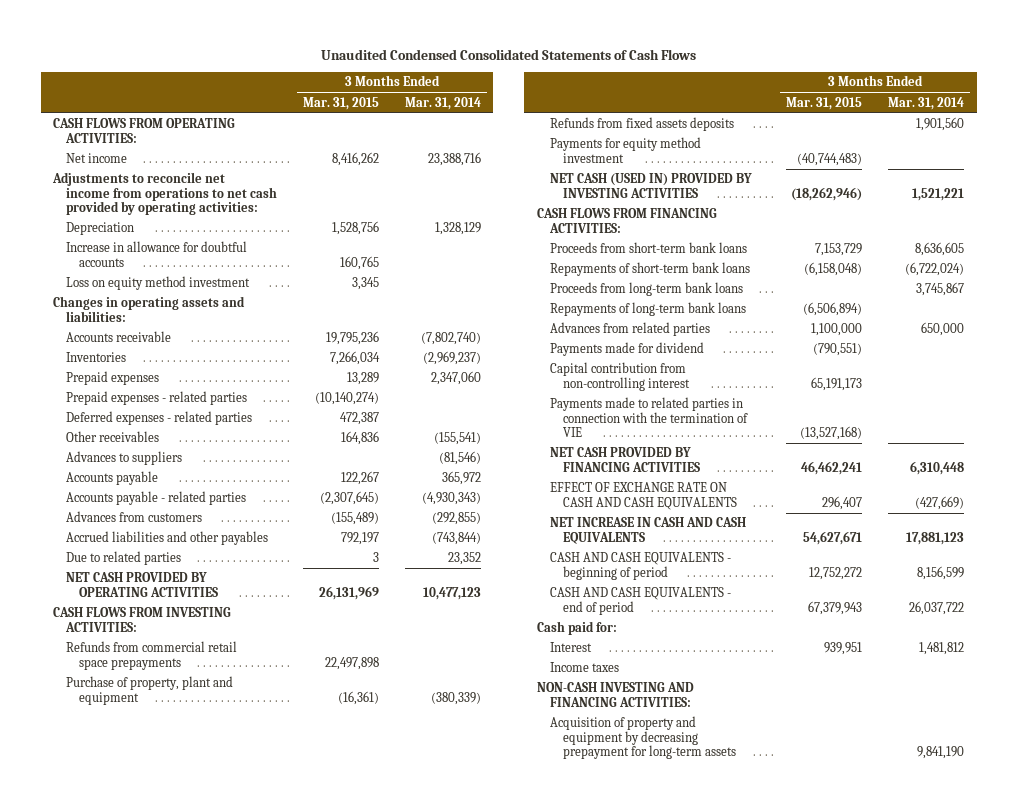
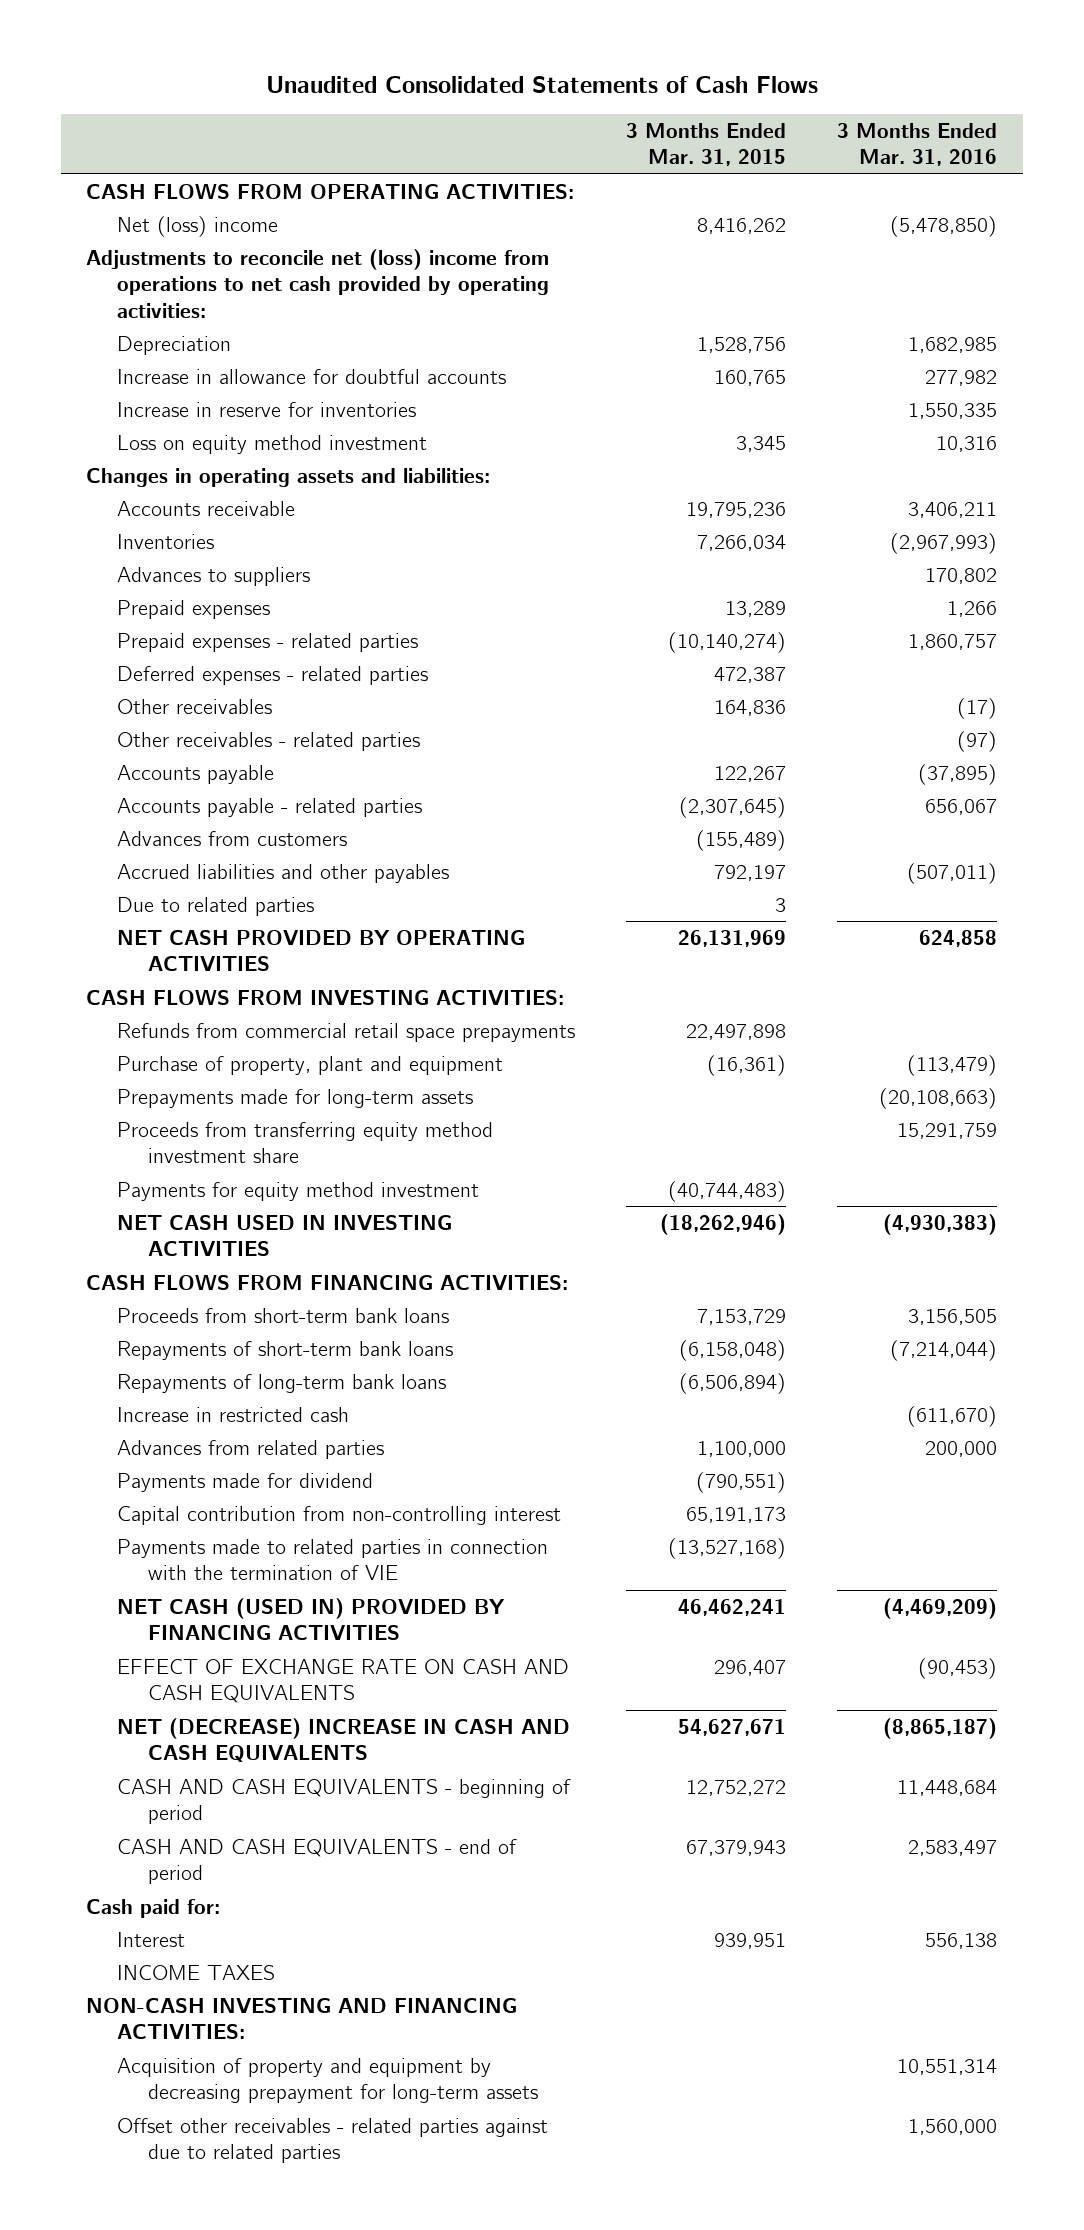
[320,48,696,60] Unaudited Condensed Consolidated Statements of Cash Flows -> [265,76,818,94] Unaudited Consolidated Statements of Cash Flows
[404,96,481,110] Mar. 31, 2014 -> none
none -> [837,122,998,167] 3 Months Ended Mar. 31, 2016
[66,153,128,164] Net income -> [117,215,279,237] Net (loss) income
[52,172,278,216] Adjustments to reconcile net income from operations to net cash provided by operating activities: -> [86,248,550,318] Adjustments to reconcile net (loss) income from operations to net cash provided by operating activities:
none -> [117,401,417,417] Increase in reserve for inventories
[66,451,183,466] Advances to suppliers -> [117,566,311,586] Advances to suppliers
none -> [117,731,421,751] Other receivables - related parties
[549,117,734,132] Refunds from fixed assets deposits -> none
none -> [117,1088,474,1108] Prepayments made for long-term assets
none -> [117,1121,494,1164] Proceeds from transferring equity method investment share
[549,173,752,198] NET CASH (USED IN) PROVIDED BY INVESTING ACTIVITIES -> [117,1214,453,1257] NET CASH USED IN INVESTING ACTIVITIES
[549,282,743,297] Proceeds from long-term bank loans -> none
none -> [117,1406,350,1422] Increase in restricted cash
[549,447,700,472] NET CASH PROVIDED BY FINANCING ACTIVITIES -> [117,1597,506,1641] NET CASH (USED IN) PROVIDED BY FINANCING ACTIVITIES
[549,517,746,544] NET INCREASE IN CASH AND CASH EQUIVALENTS -> [117,1717,571,1763] NET (DECREASE) INCREASE IN CASH AND CASH EQUIVALENTS
[549,662,619,673] Income taxes -> [117,1964,276,1980] INCOME TAXES
none -> [117,2117,549,2164] Offset other receivables - related parties against due to related parties

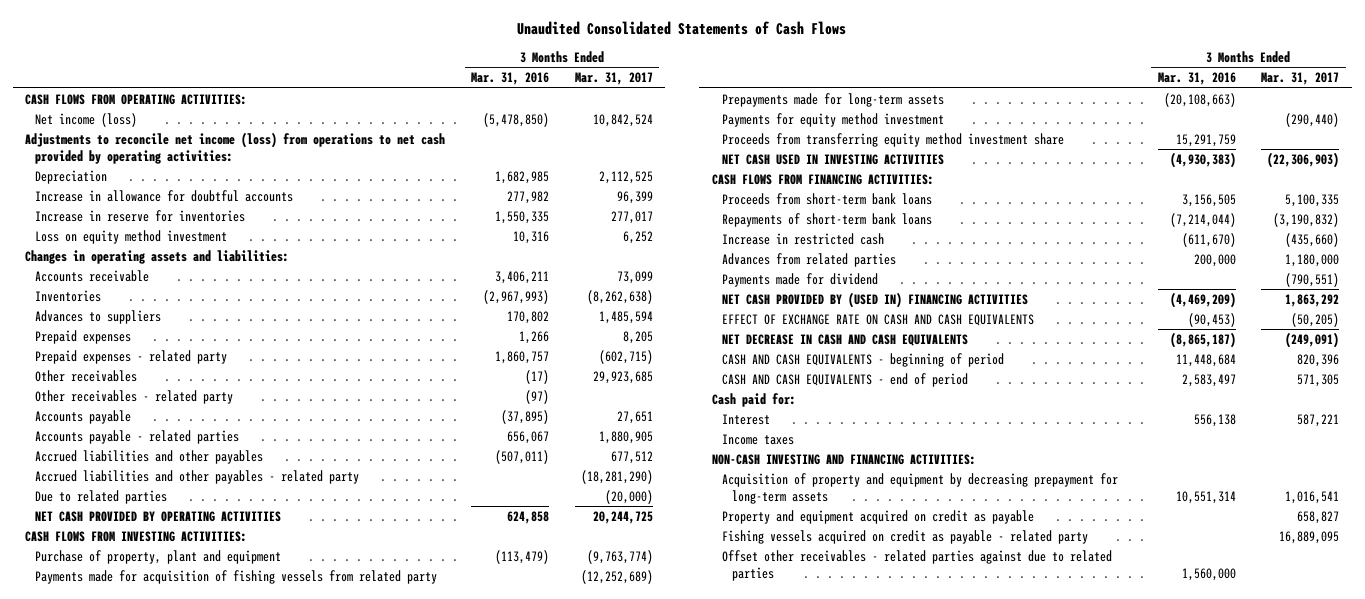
[626,122,787,167] 3 Months Ended Mar. 31, 2015 -> none
none -> [574,72,653,86] Mar. 31, 2017
[117,215,279,237] Net (loss) income -> [35,112,138,127] Net income (loss)
[86,248,550,318] Adjustments to reconcile net (loss) income from operations to net cash provided by operating activities: -> [25,131,446,164] Adjustments to reconcile net income (loss) from operations to net cash provided by operating activities:
[117,665,429,685] Deferred expenses - related parties -> none
[117,632,419,652] Prepaid expenses - related parties -> [35,349,228,364] Prepaid expenses - related party
[117,731,421,751] Other receivables - related parties -> [35,389,234,404] Other receivables - related party
[117,830,348,846] Advances from customers -> none
none -> [35,469,360,484] Accrued liabilities and other payables - related party
[117,1022,576,1042] Refunds from commercial retail space prepayments -> none
none -> [35,569,438,584] Payments made for acquisition of fishing vessels from related party
[117,1121,494,1164] Proceeds from transferring equity method investment share -> [721,132,1064,147] Proceeds from transferring equity method investment share
[117,1373,447,1393] Repayments of long-term bank loans -> none
[117,1505,562,1525] Capital contribution from non-controlling interest -> none
[117,1538,549,1581] Payments made to related parties in connection with the termination of VIE -> none
[117,1597,506,1641] NET CASH (USED IN) PROVIDED BY FINANCING ACTIVITIES -> [721,291,1028,308] NET CASH PROVIDED BY (USED IN) FINANCING ACTIVITIES
[117,1717,571,1763] NET (DECREASE) INCREASE IN CASH AND CASH EQUIVALENTS -> [721,333,968,346] NET DECREASE IN CASH AND CASH EQUIVALENTS
[117,1964,276,1980] INCOME TAXES -> [721,433,794,445] Income taxes
none -> [721,509,1034,524] Property and equipment acquired on credit as payable
none -> [721,529,1088,544] Fishing vessels acquired on credit as payable - related party

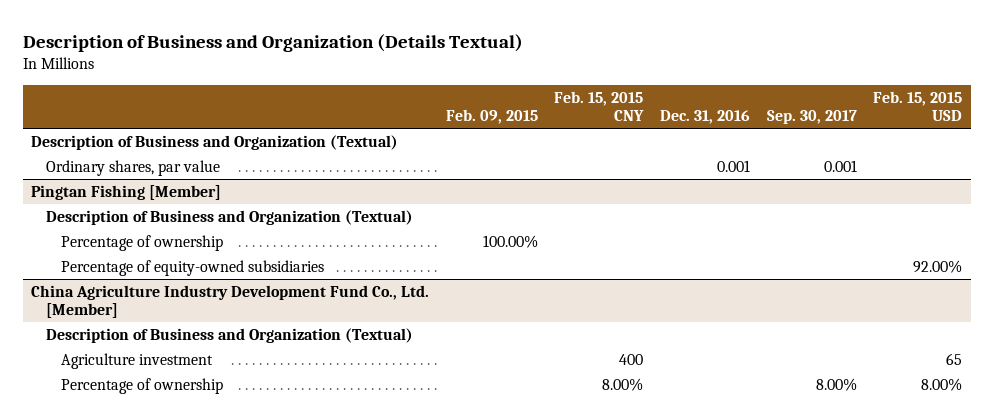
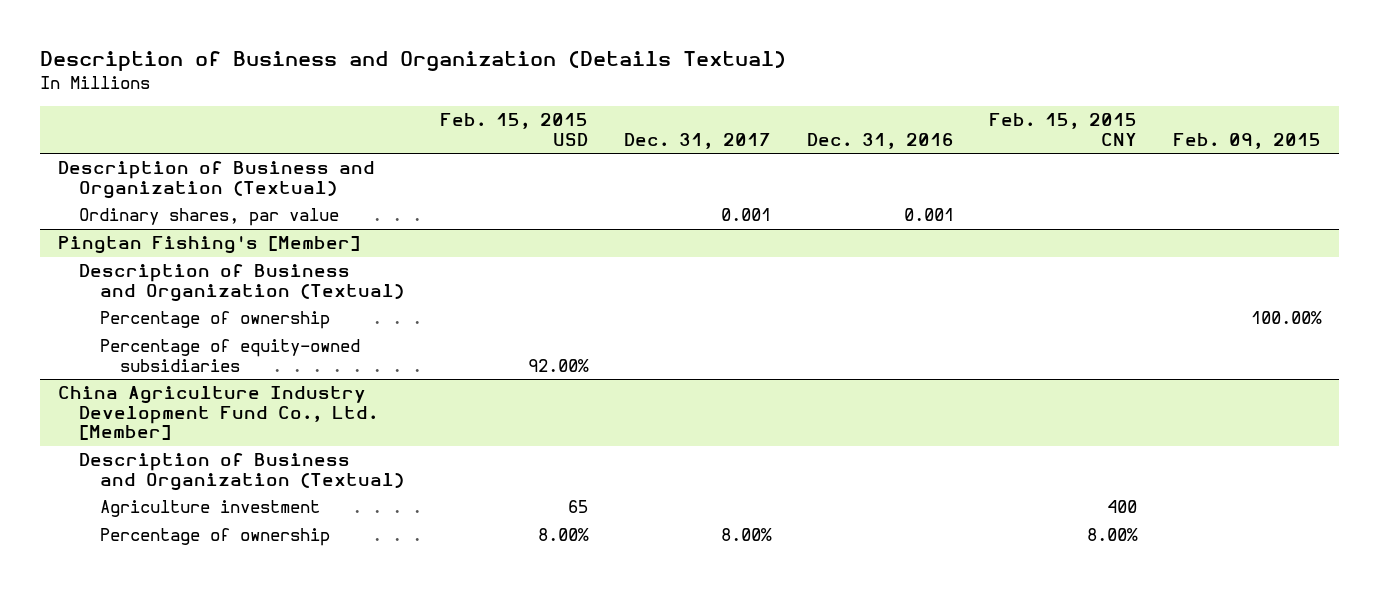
[766,110,857,125] Sep. 30, 2017 -> none
none -> [623,132,771,149] Dec. 31, 2017
[31,184,222,200] Pingtan Fishing [Member] -> [58,236,361,255] Pingtan Fishing's [Member]

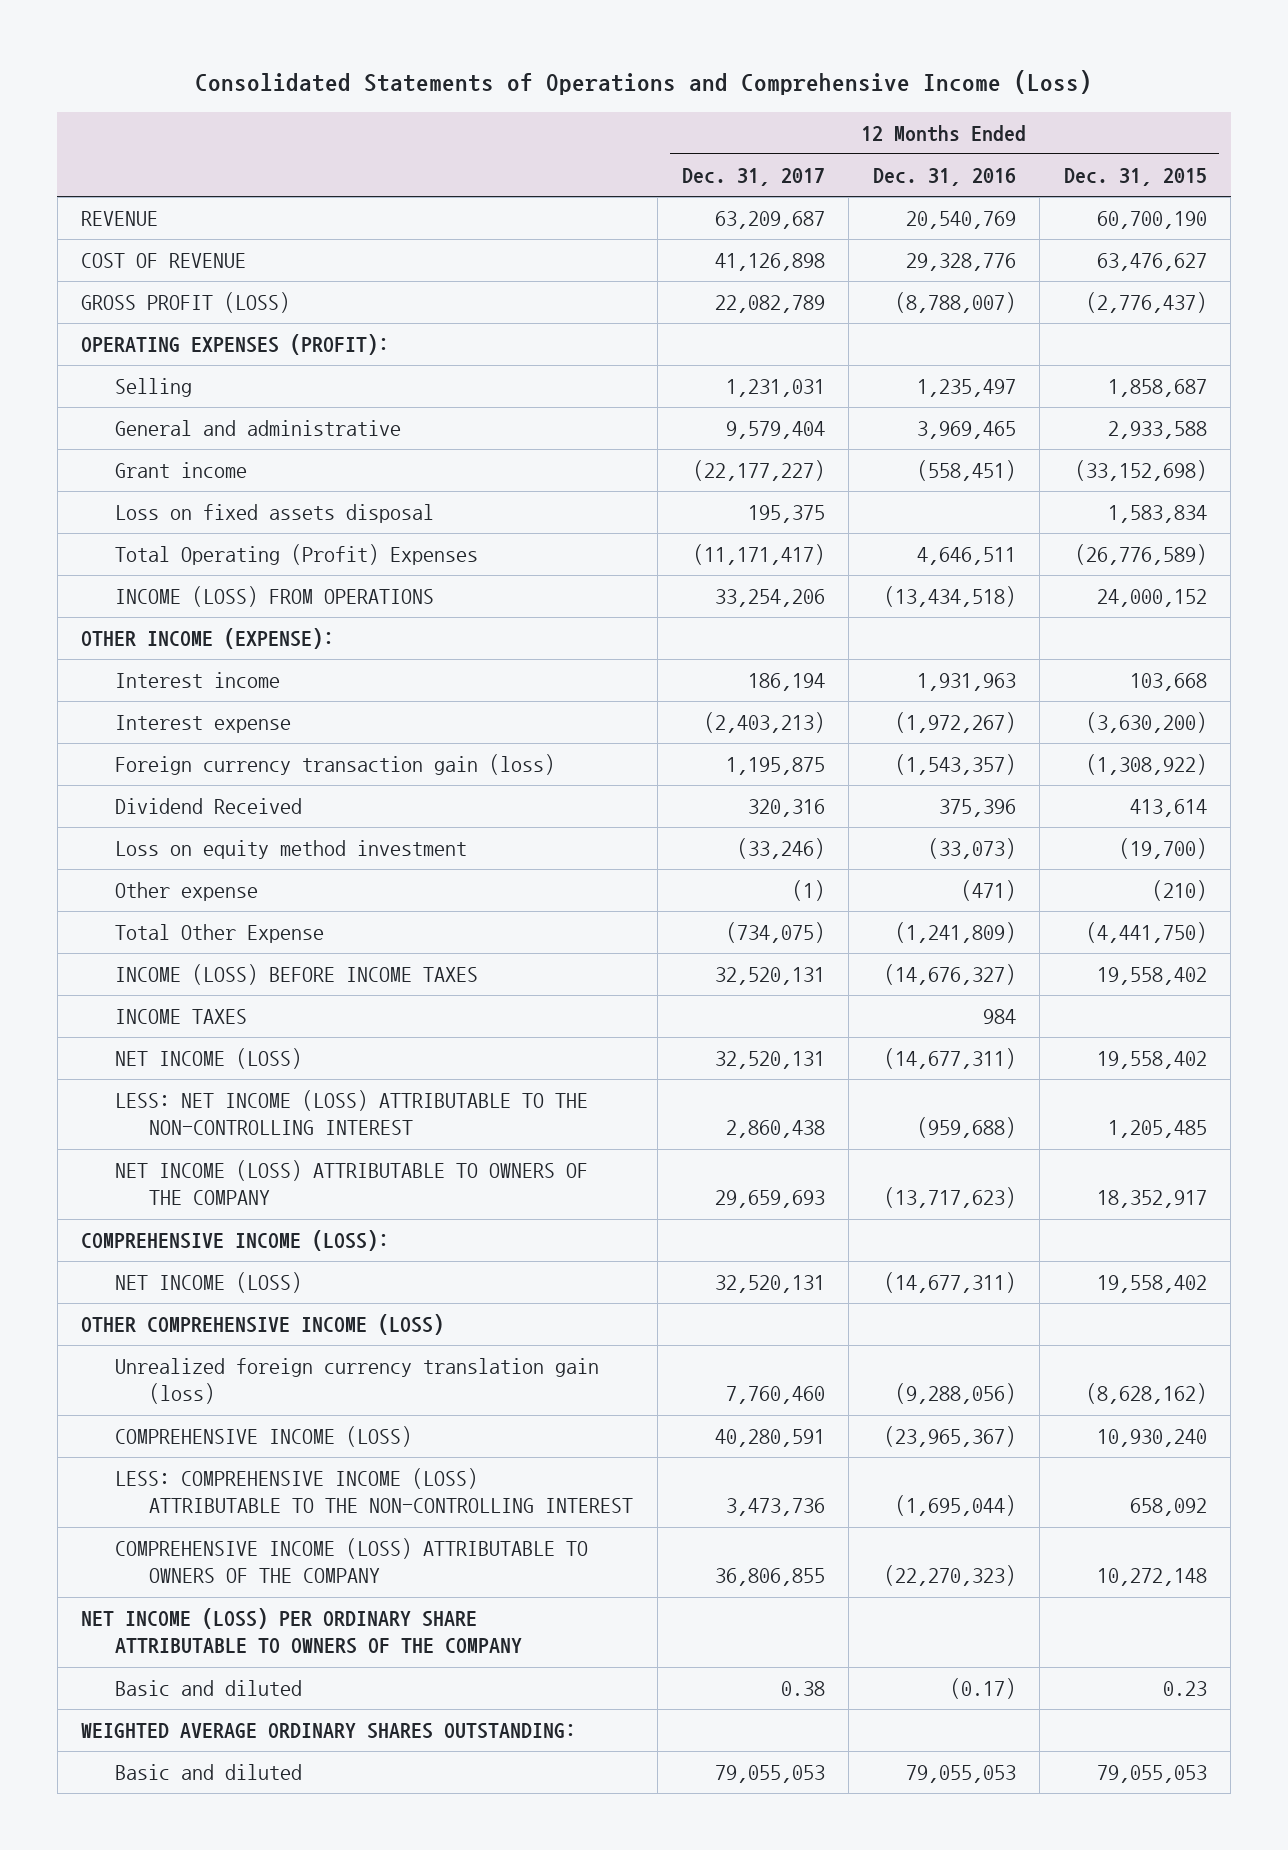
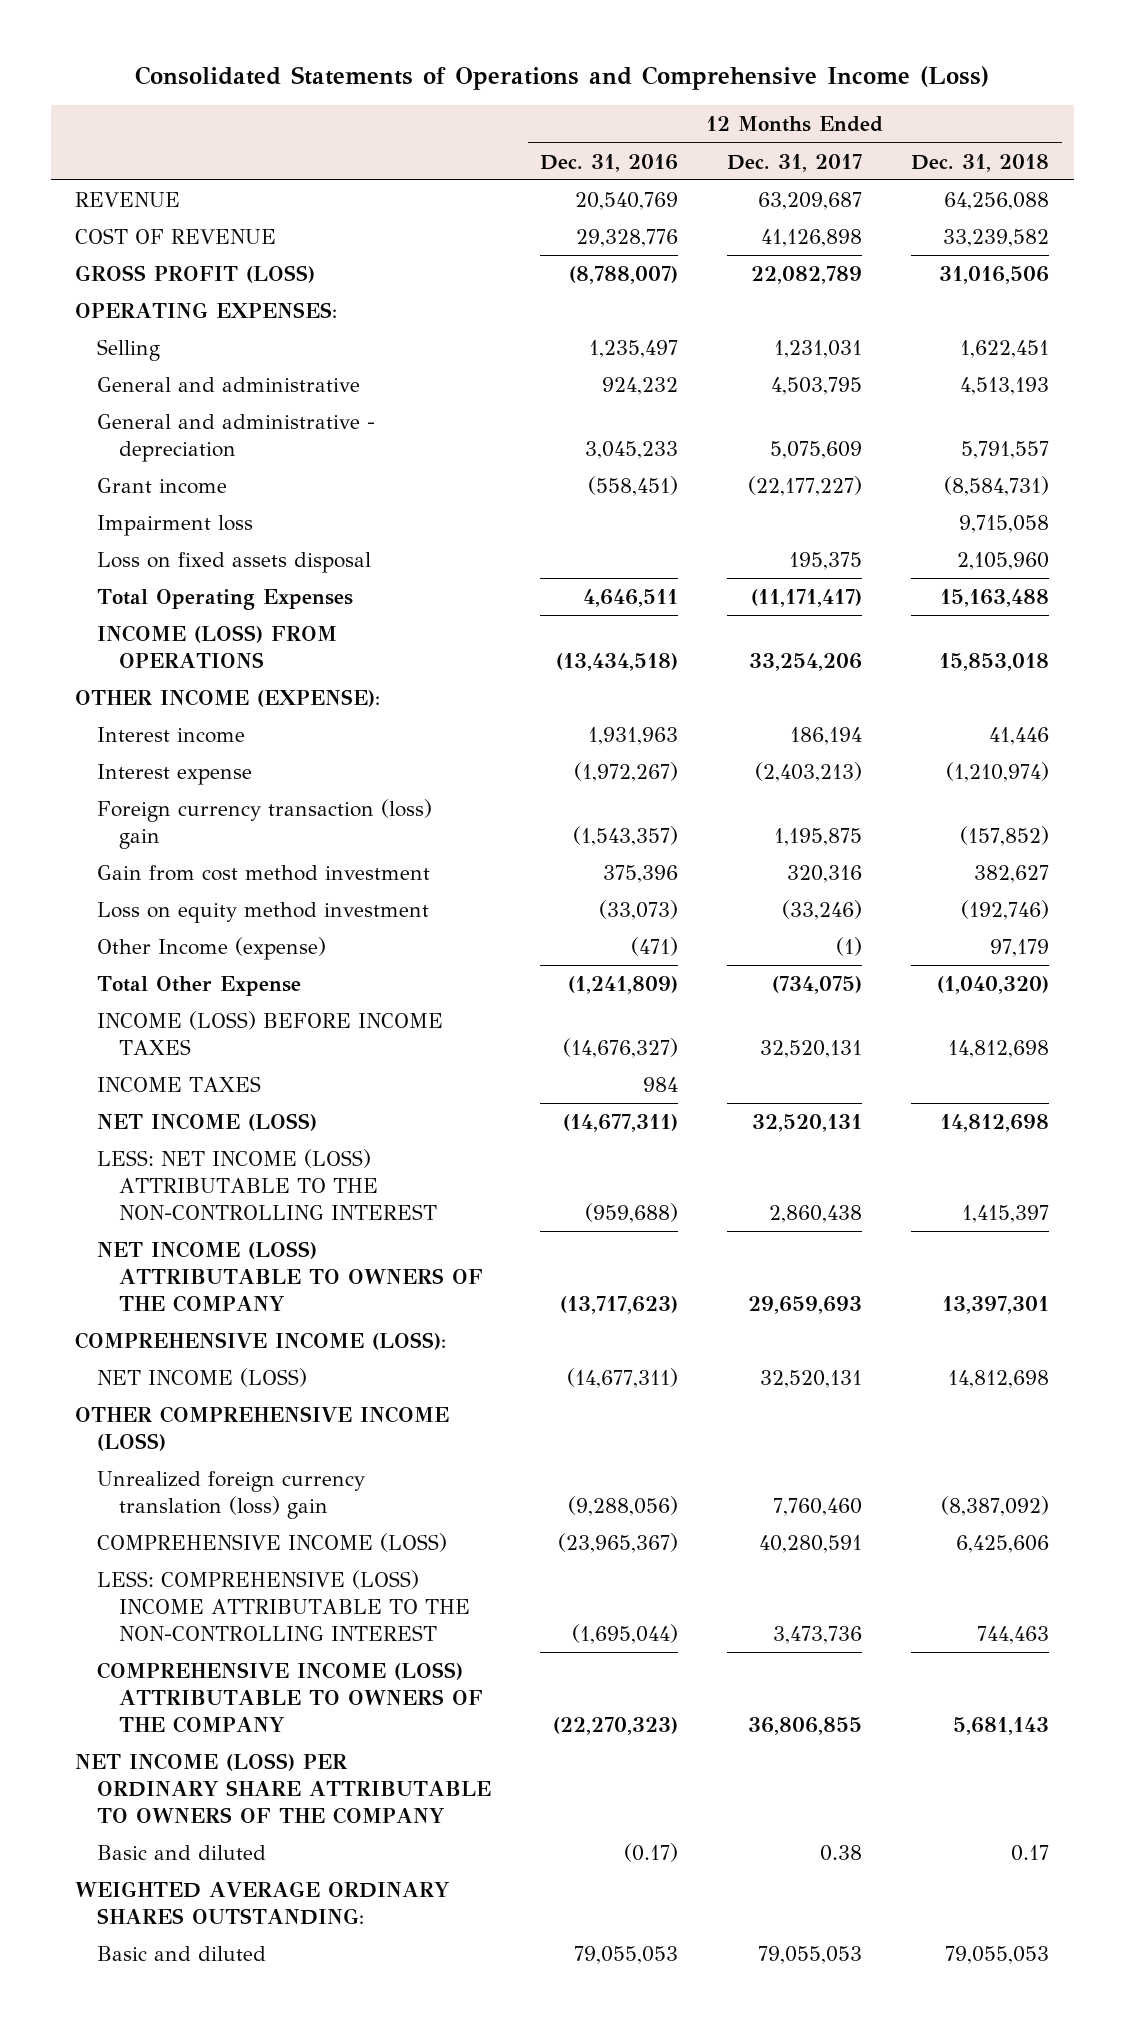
[1063,167,1207,186] Dec. 31, 2015 -> none
none -> [911,153,1050,172] Dec. 31, 2018
[81,333,390,355] OPERATING EXPENSES (PROFIT): -> [75,302,338,319] OPERATING EXPENSES:
[725,420,825,439] 9,579,404 -> [771,377,863,396] 4,503,795
[916,420,1016,439] 3,969,465 -> [602,377,679,396] 924,232
none -> [97,414,376,463] General and administrative - depreciation
none -> [97,515,254,537] Impairment loss
[115,543,479,565] Total Operating (Profit) Expenses -> [97,589,354,611] Total Operating Expenses
[115,753,556,775] Foreign currency transaction gain (loss) -> [97,799,433,850] Foreign currency transaction (loss) gain
[115,797,303,814] Dividend Received -> [97,865,431,882] Gain from cost method investment
[115,881,259,901] Other expense -> [97,937,327,961] Other Income (expense)
[115,1357,600,1405] Unrealized foreign currency translation gain (loss) -> [97,1471,366,1520] Unrealized foreign currency translation (loss) gain
[115,1467,634,1514] LESS: COMPREHENSIVE INCOME (LOSS) ATTRIBUTABLE TO THE NON-CONTROLLING INTEREST -> [97,1570,471,1641] LESS: COMPREHENSIVE (LOSS) INCOME ATTRIBUTABLE TO THE NON-CONTROLLING INTEREST

